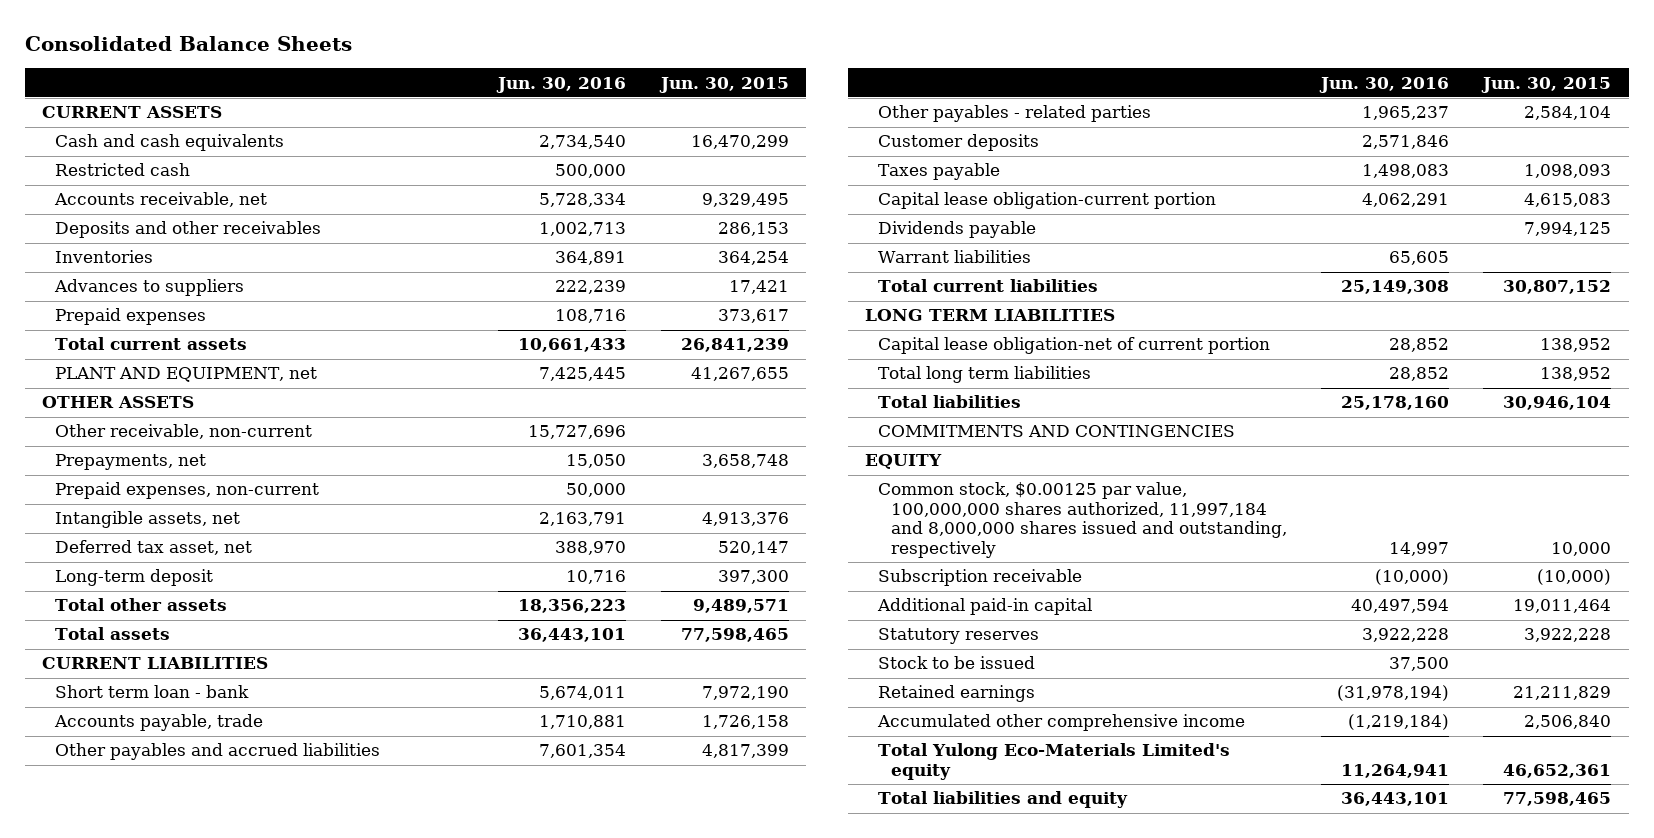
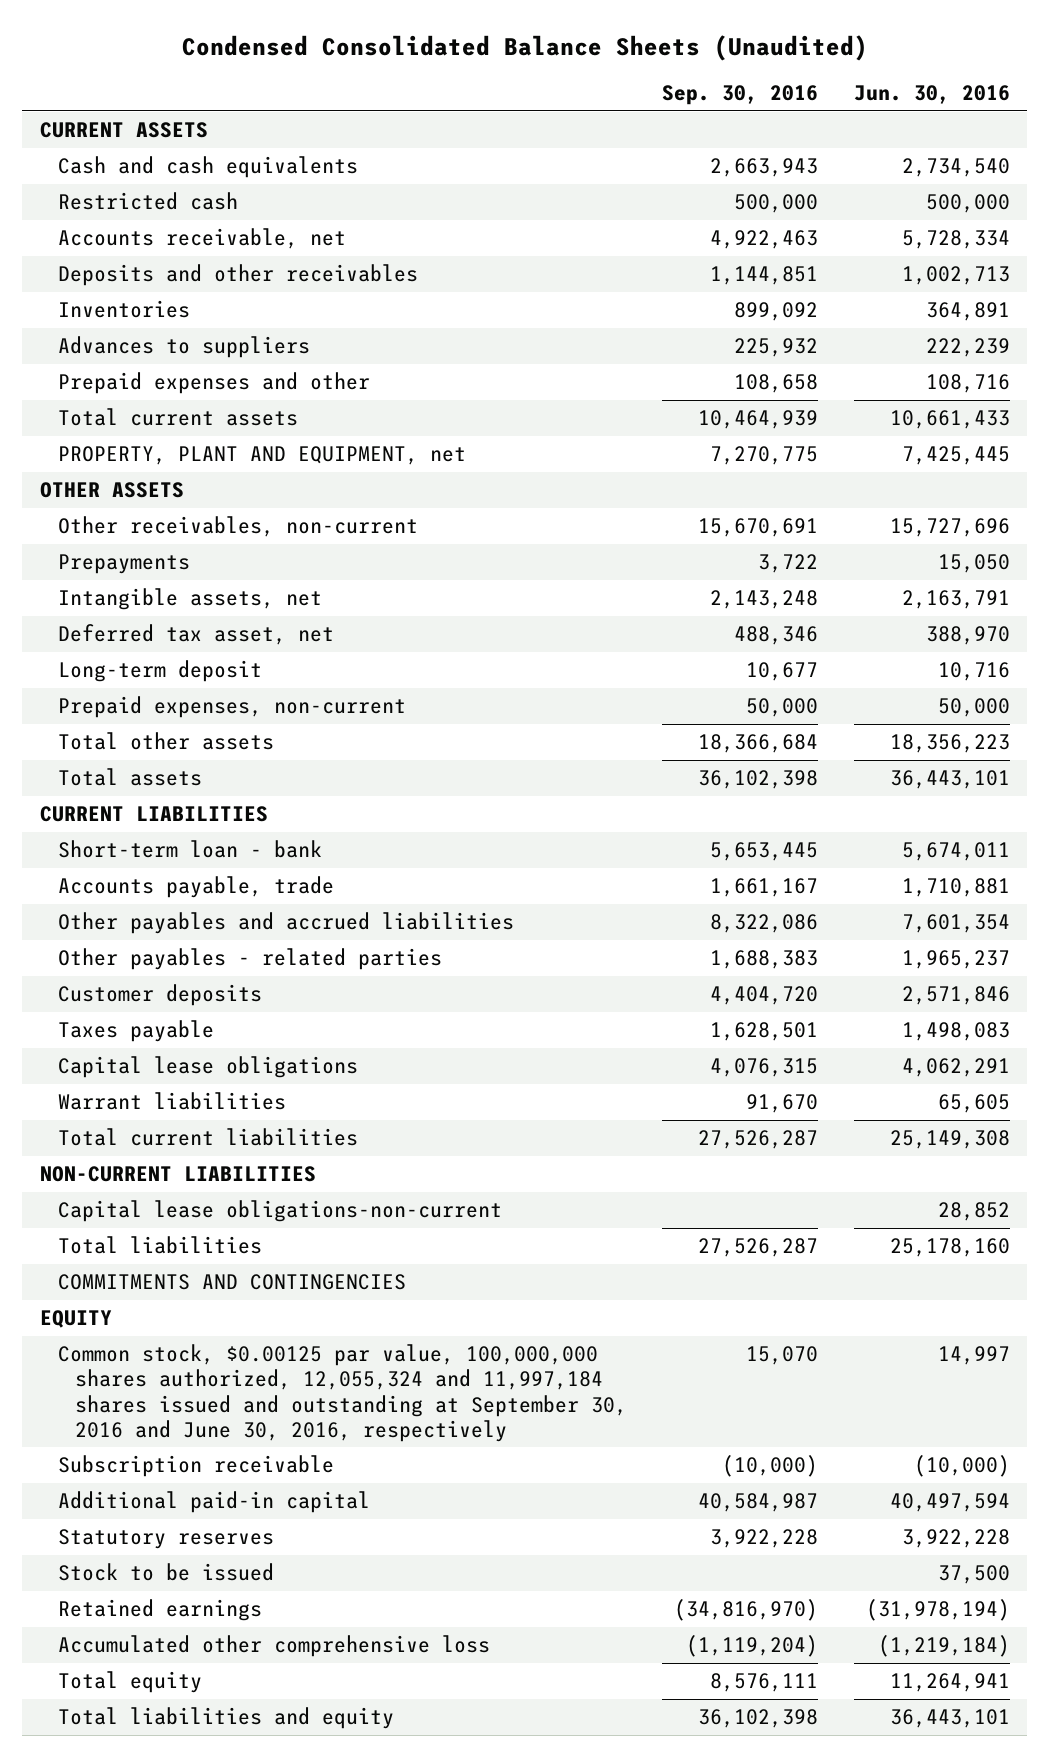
[25,36,353,52] Consolidated Balance Sheets -> [181,34,868,61] Condensed Consolidated Balance Sheets (Unaudited)
[658,76,789,93] Jun. 30, 2015 -> none
none -> [662,85,819,106] Sep. 30, 2016
[55,308,207,326] Prepaid expenses -> [57,372,370,395] Prepaid expenses and other
[55,367,318,383] PLANT AND EQUIPMENT, net -> [57,446,466,466] PROPERTY, PLANT AND EQUIPMENT, net
[55,424,313,440] Other receivable, non-current -> [57,516,418,538] Other receivables, non-current
[55,454,207,471] Prepayments, net -> [57,554,190,575] Prepayments
[55,482,320,500] Prepaid expenses, non-current -> [57,696,406,719] Prepaid expenses, non-current
[55,685,250,699] Short term loan - bank -> [57,840,322,859] Short-term loan - bank
[877,221,1036,239] Dividends payable -> none
[877,192,1216,210] Capital lease obligation-current portion -> [57,1056,358,1079] Capital lease obligations
[877,366,1091,384] Total long term liabilities -> none
[865,309,1116,322] LONG TERM LIABILITIES -> [39,1166,316,1183] NON-CURRENT LIABILITIES
[877,337,1270,355] Capital lease obligation-net of current portion -> [57,1200,502,1223] Capital lease obligations-non-current
[877,482,1287,558] Common stock, $0.00125 par value, 100,000,000 shares authorized, 11,997,184 and 8,000,000 shares issued and outstanding, respectively -> [57,1344,628,1442] Common stock, $0.00125 par value, 100,000,000 shares authorized, 12,055,324 and 11,997,184 shares issued and outstanding at September 30, 2016 and June 30, 2016, respectively
[876,714,1245,732] Accumulated other comprehensive income -> [57,1635,490,1658] Accumulated other comprehensive loss
[877,743,1230,780] Total Yulong Eco-Materials Limited's equity -> [57,1671,202,1694] Total equity

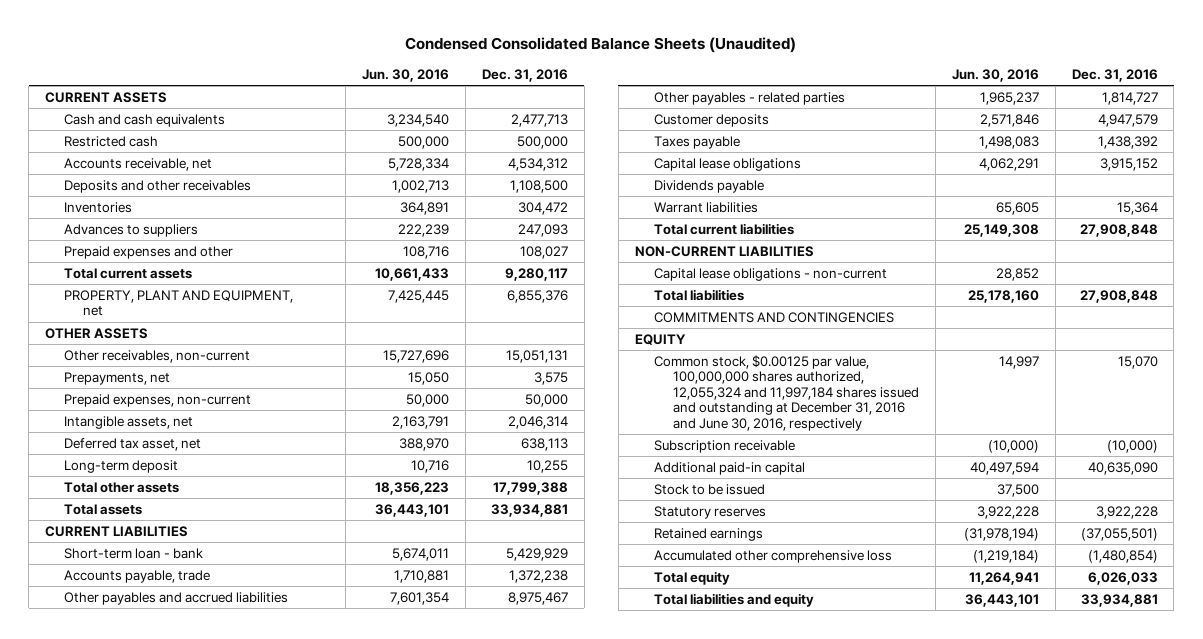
[662,85,819,106] Sep. 30, 2016 -> none
none -> [481,68,568,82] Dec. 31, 2016
[901,158,1010,178] 2,734,540 -> [387,113,450,127] 3,234,540
[57,554,190,575] Prepayments -> [64,371,171,385] Prepayments, net
[57,696,406,719] Prepaid expenses, non-current -> [64,393,252,407] Prepaid expenses, non-current
none -> [653,179,764,193] Dividends payable
[57,1200,502,1223] Capital lease obligations-non-current -> [653,267,887,281] Capital lease obligations - non-current
[57,1344,628,1442] Common stock, $0.00125 par value, 100,000,000 shares authorized, 12,055,324 and 11,997,184 shares issued and outstanding at September 30, 2016 and June 30, 2016, respectively -> [653,354,919,432] Common stock, $0.00125 par value, 100,000,000 shares authorized, 12,055,324 and 11,997,184 shares issued and outstanding at December 31, 2016 and June 30, 2016, respectively
[57,1529,274,1550] Statutory reserves -> [653,505,766,519] Statutory reserves

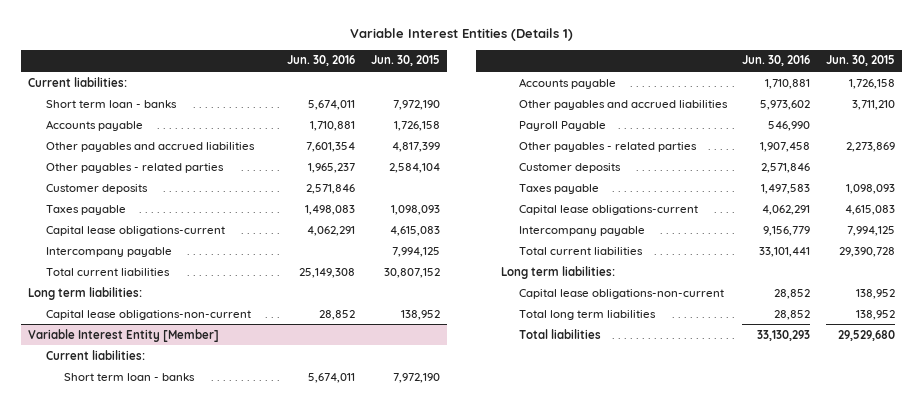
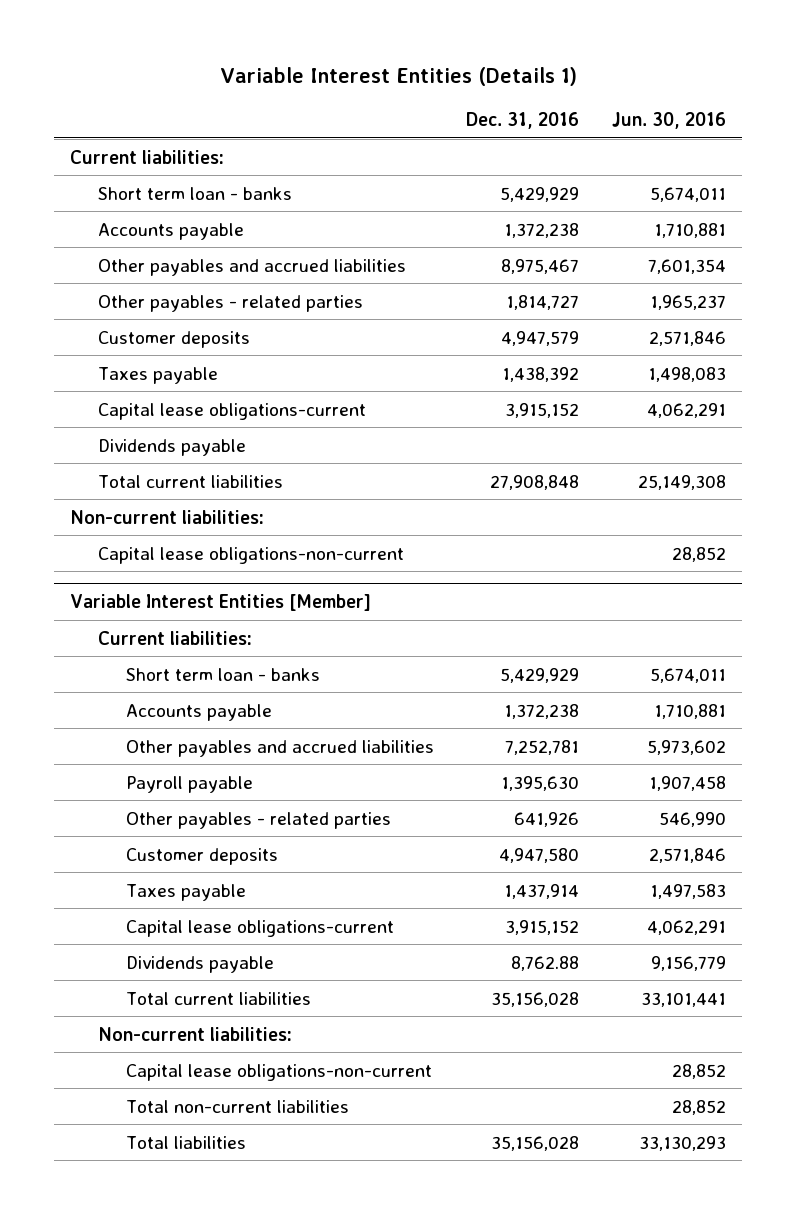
[370,55,440,67] Jun. 30, 2015 -> none
none -> [466,112,580,130] Dec. 31, 2016
[46,246,173,257] Intercompany payable -> [97,438,246,456] Dividends payable
[28,286,143,300] Long term liabilities: -> [69,509,264,524] Non-current liabilities:
[28,328,220,342] Variable Interest Entity [Member] -> [69,593,371,611] Variable Interest Entities [Member]
[519,120,607,131] Payroll Payable -> [125,775,253,793] Payroll payable
[768,120,811,131] 546,990 -> [648,775,726,791] 1,907,458
[760,141,811,152] 1,907,458 -> [658,811,726,827] 546,990
[519,225,646,236] Intercompany payable -> [125,955,274,973] Dividends payable
[501,265,616,279] Long term liabilities: -> [97,1026,292,1041] Non-current liabilities:
[519,309,657,320] Total long term liabilities -> [125,1099,349,1113] Total non-current liabilities

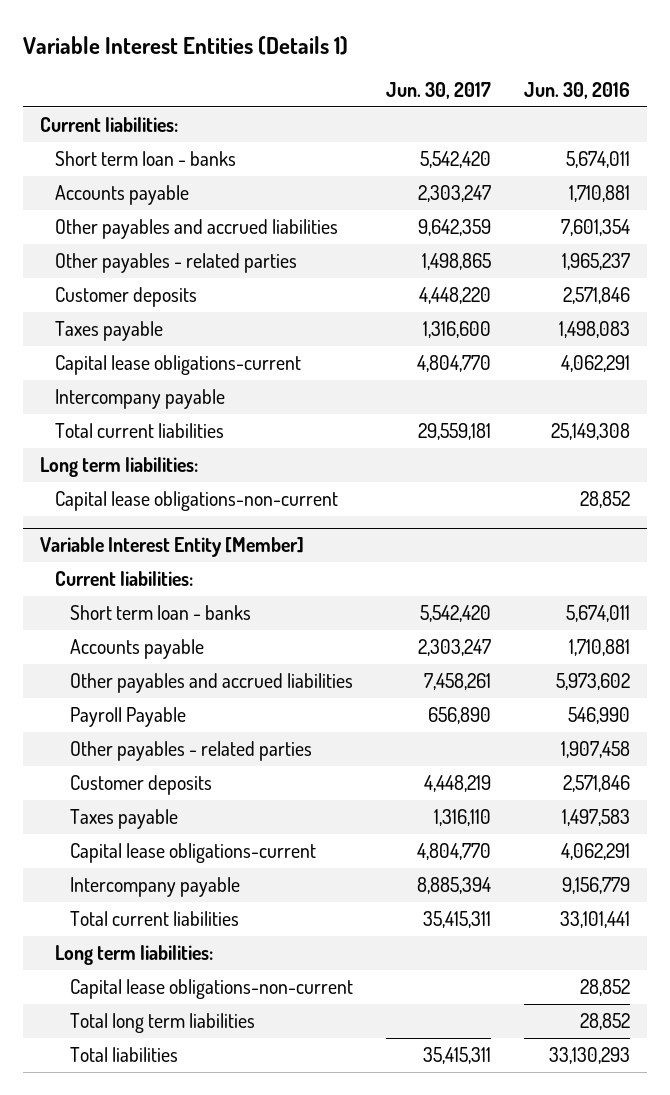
[466,112,580,130] Dec. 31, 2016 -> none
none -> [386,82,492,100] Jun. 30, 2017
[97,438,246,456] Dividends payable -> [54,388,225,409] Intercompany payable
[69,509,264,524] Non-current liabilities: -> [39,456,198,477] Long term liabilities:
[69,593,371,611] Variable Interest Entities [Member] -> [39,537,304,558] Variable Interest Entity [Member]
[125,775,253,793] Payroll payable -> [69,706,186,727] Payroll Payable
[648,775,726,791] 1,907,458 -> [568,706,631,724] 546,990
[658,811,726,827] 546,990 -> [561,740,631,758] 1,907,458
[125,955,274,973] Dividends payable -> [69,876,240,897] Intercompany payable
[97,1026,292,1041] Non-current liabilities: -> [54,944,213,965] Long term liabilities:
[125,1099,349,1113] Total non-current liabilities -> [69,1012,255,1033] Total long term liabilities

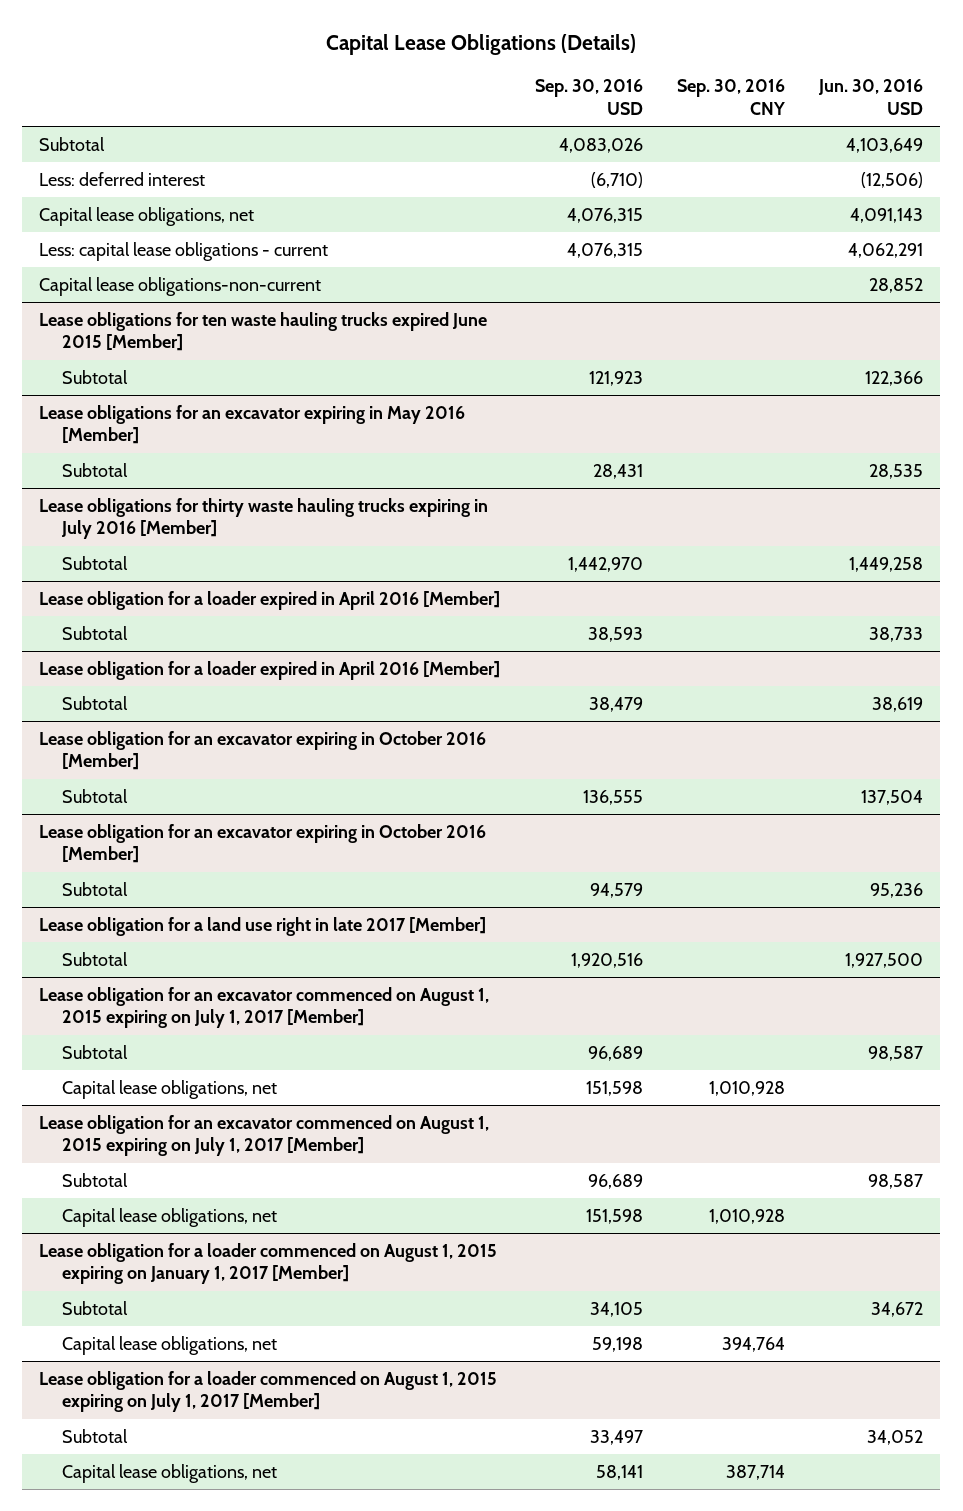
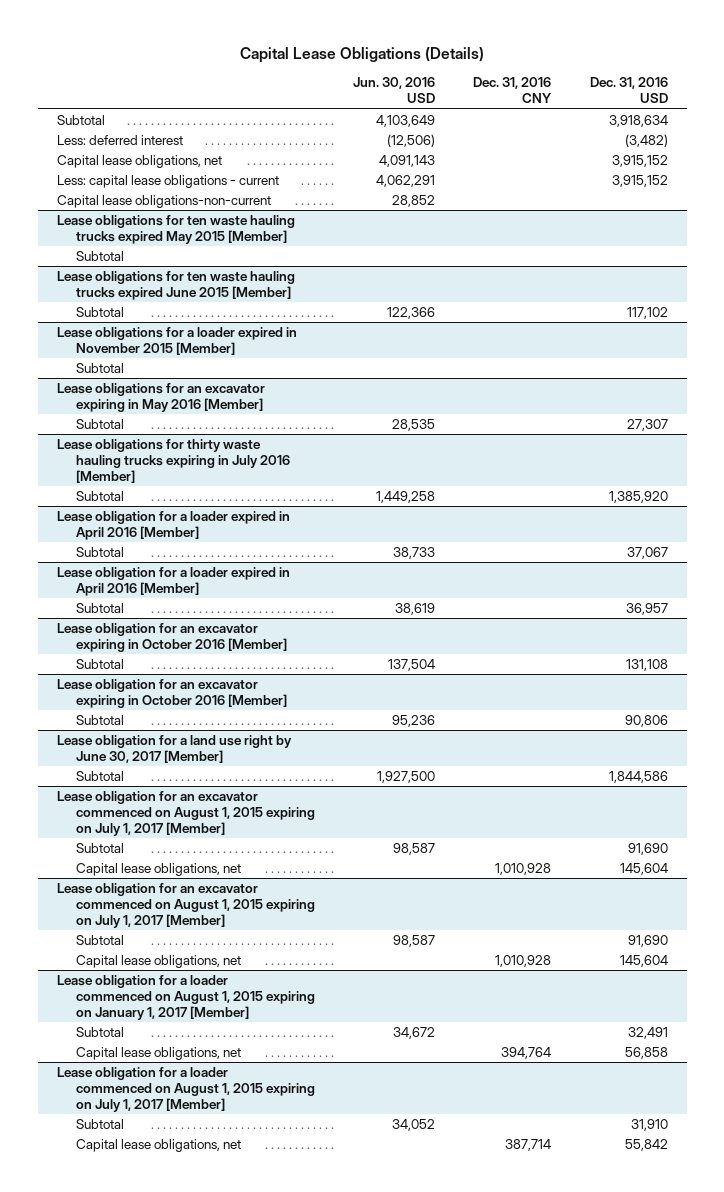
[534,79,643,115] Sep. 30, 2016 USD -> none
[677,79,786,115] Sep. 30, 2016 CNY -> none
none -> [473,77,553,104] Dec. 31, 2016 CNY
none -> [589,77,668,104] Dec. 31, 2016 USD
none -> [56,215,295,245] Lease obligations for ten waste hauling trucks expired May 2015 [Member]
none -> [75,251,124,262] Subtotal
none -> [56,327,297,356] Lease obligations for a loader expired in November 2015 [Member]
none -> [75,363,124,374] Subtotal
[39,916,487,936] Lease obligation for a land use right in late 2017 [Member] -> [56,735,292,764] Lease obligation for a land use right by June 30, 2017 [Member]

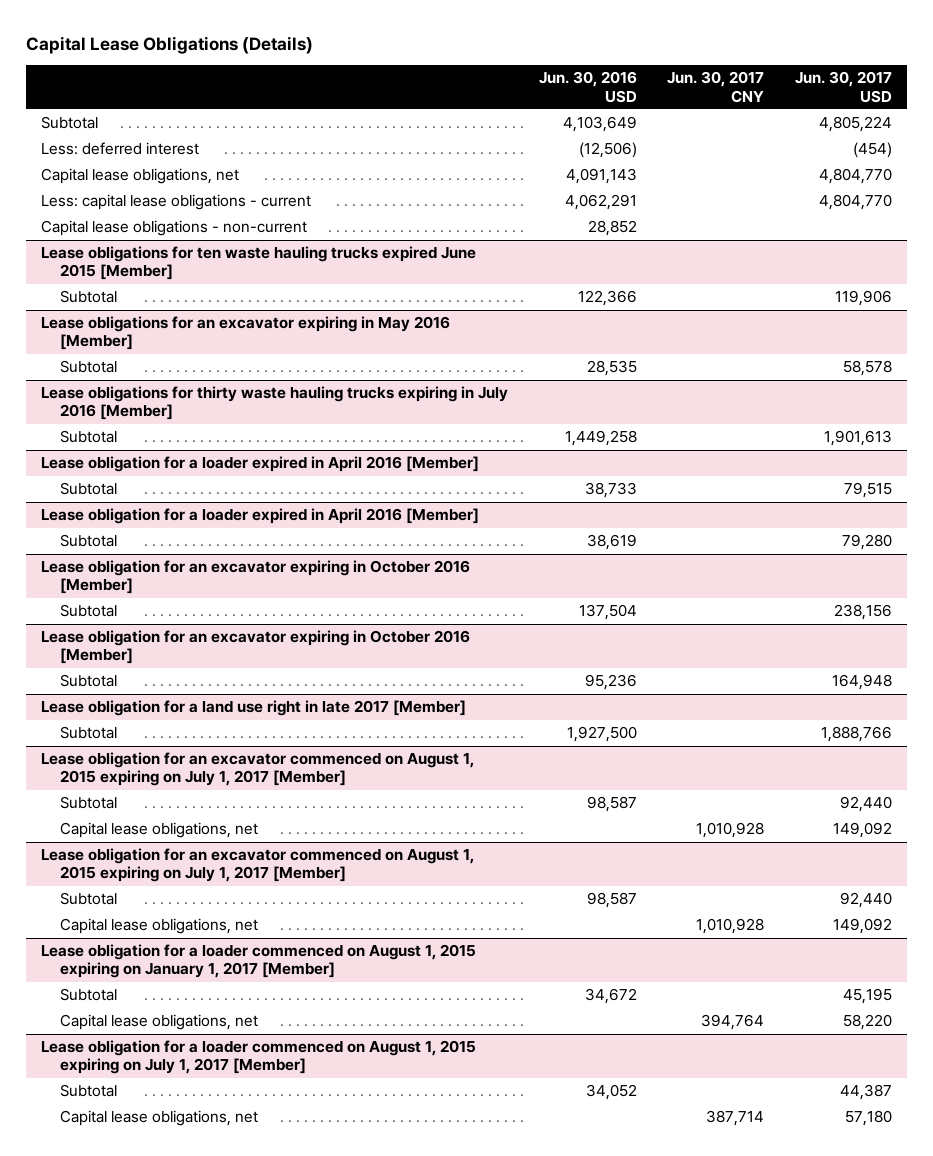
[473,77,553,104] Dec. 31, 2016 CNY -> none
[589,77,668,104] Dec. 31, 2016 USD -> none
none -> [667,71,765,103] Jun. 30, 2017 CNY
none -> [794,71,892,103] Jun. 30, 2017 USD
[56,215,295,245] Lease obligations for ten waste hauling trucks expired May 2015 [Member] -> none
[75,251,124,262] Subtotal -> none
[56,195,271,209] Capital lease obligations-non-current -> [41,220,308,237] Capital lease obligations - non-current
[56,327,297,356] Lease obligations for a loader expired in November 2015 [Member] -> none
[75,363,124,374] Subtotal -> none
[56,735,292,764] Lease obligation for a land use right by June 30, 2017 [Member] -> [41,700,467,717] Lease obligation for a land use right in late 2017 [Member]

